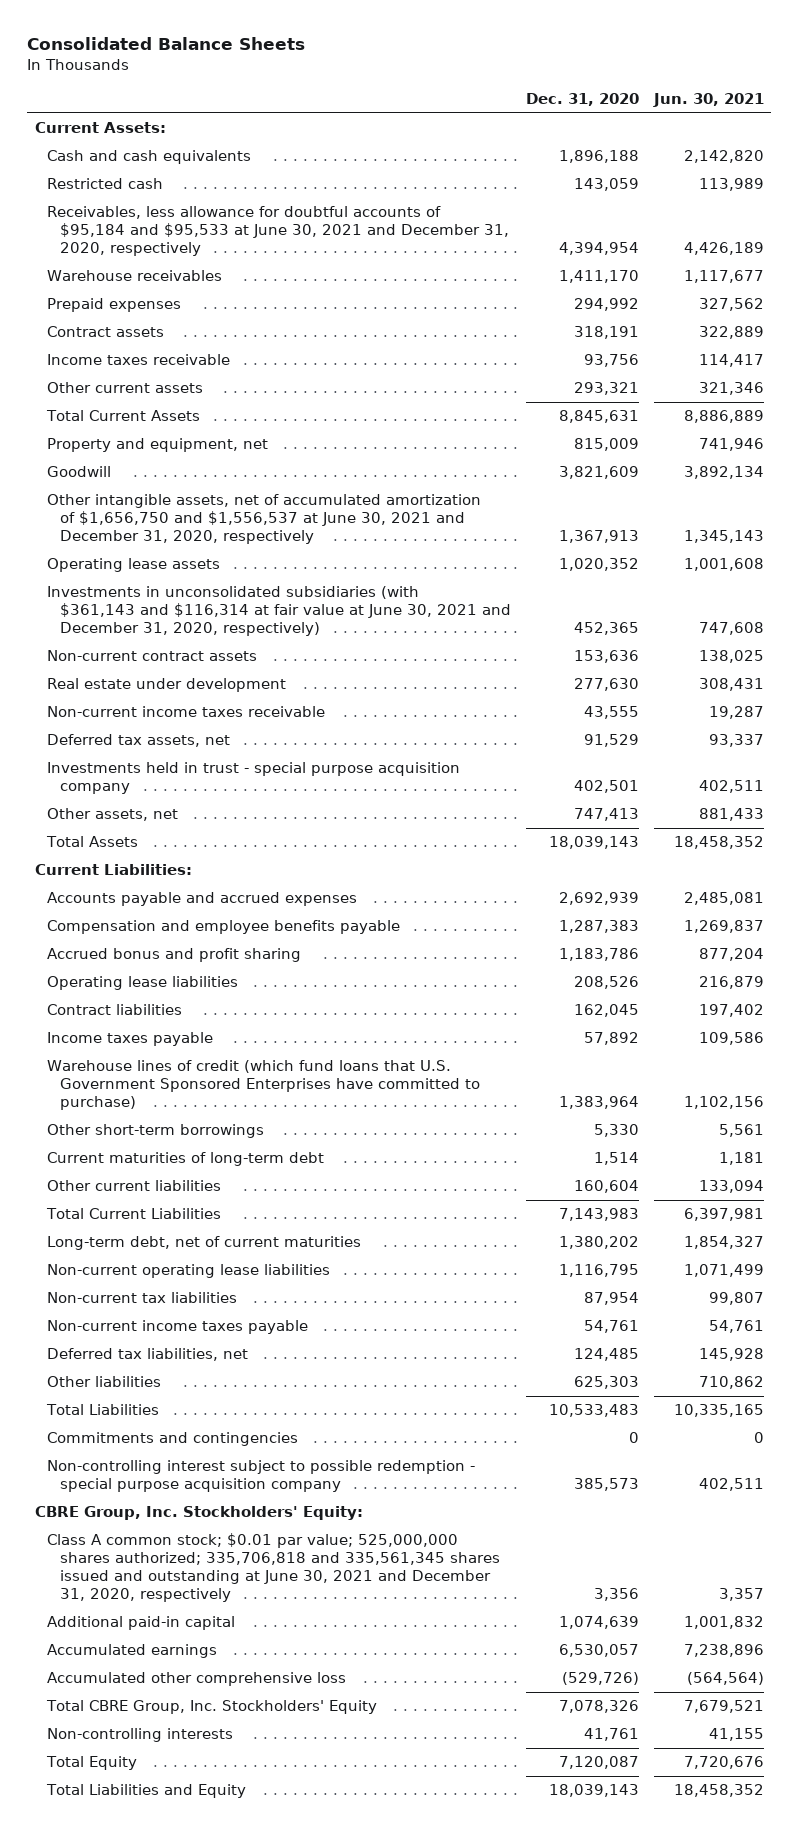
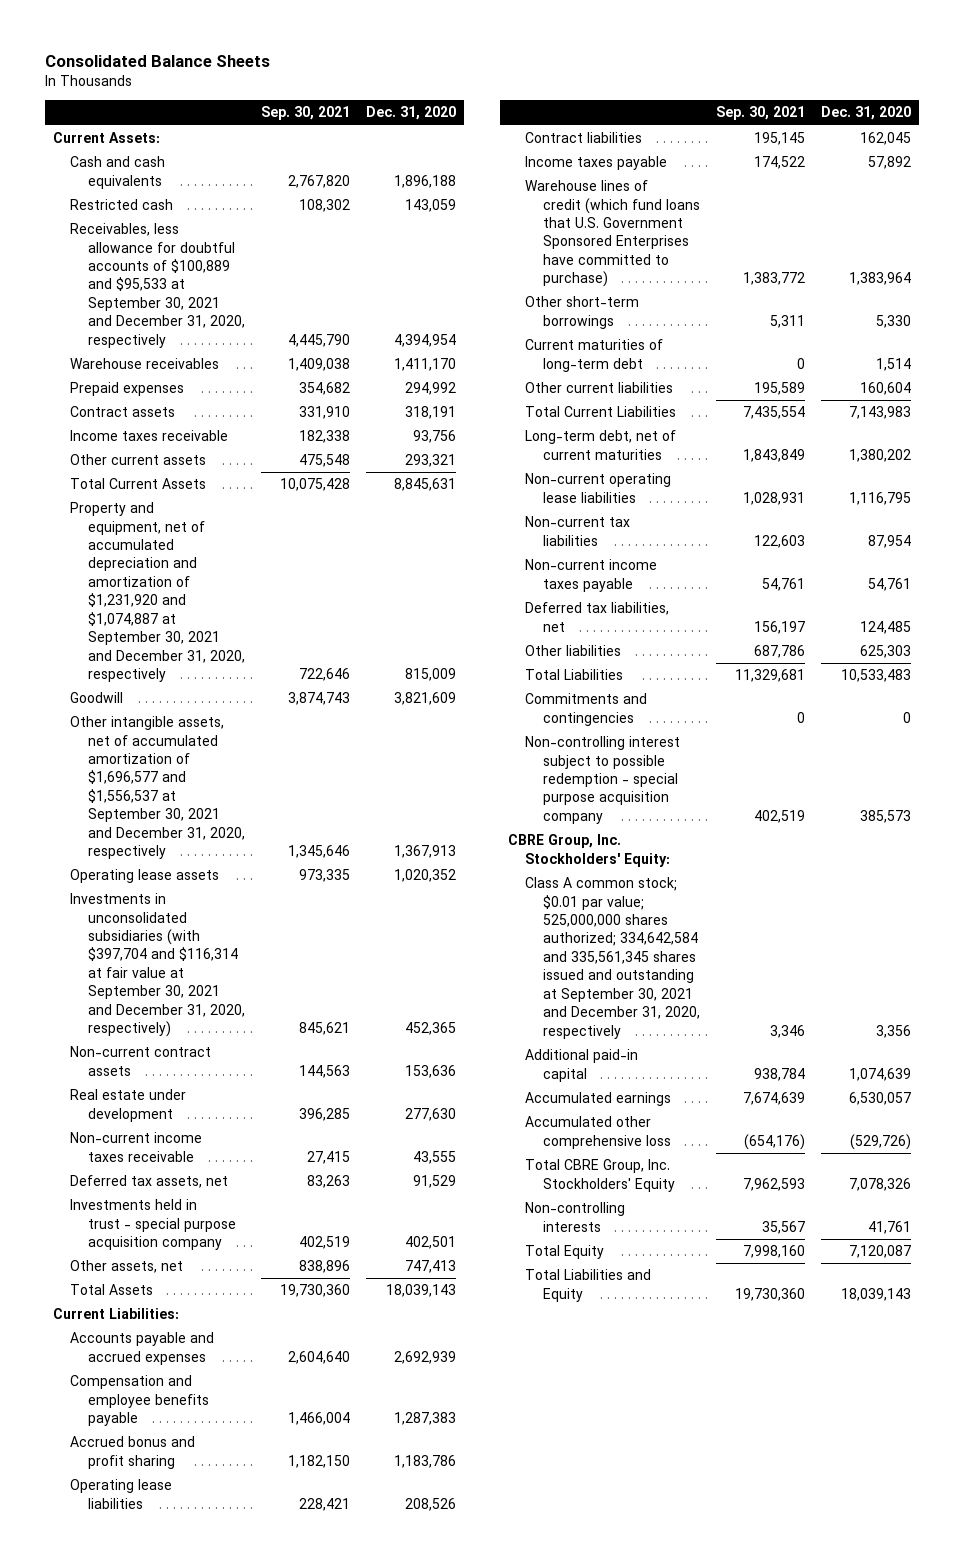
[652,93,764,108] Jun. 30, 2021 -> none
none -> [260,106,350,121] Sep. 30, 2021
[47,206,510,257] Receivables, less allowance for doubtful accounts of $95,184 and $95,533 at June 30, 2021 and December 31, 2020, respectively -> [70,223,245,348] Receivables, less allowance for doubtful accounts of $100,889 and $95,533 at September 30, 2021 and December 31, 2020, respectively
[47,438,269,453] Property and equipment, net -> [70,502,245,683] Property and equipment, net of accumulated depreciation and amortization of $1,231,920 and $1,074,887 at September 30, 2021 and December 31, 2020, respectively
[47,494,482,545] Other intangible assets, net of accumulated amortization of $1,656,750 and $1,556,537 at June 30, 2021 and December 31, 2020, respectively -> [70,716,245,860] Other intangible assets, net of accumulated amortization of $1,696,577 and $1,556,537 at September 30, 2021 and December 31, 2020, respectively
[47,586,512,637] Investments in unconsolidated subsidiaries (with $361,143 and $116,314 at fair value at June 30, 2021 and December 31, 2020, respectively) -> [70,893,245,1038] Investments in unconsolidated subsidiaries (with $397,704 and $116,314 at fair value at September 30, 2021 and December 31, 2020, respectively)
[47,1533,501,1603] Class A common stock; $0.01 par value; 525,000,000 shares authorized; 335,706,818 and 335,561,345 shares issued and outstanding at June 30, 2021 and December 31, 2020, respectively -> [525,877,700,1039] Class A common stock; $0.01 par value; 525,000,000 shares authorized; 334,642,584 and 335,561,345 shares issued and outstanding at September 30, 2021 and December 31, 2020, respectively

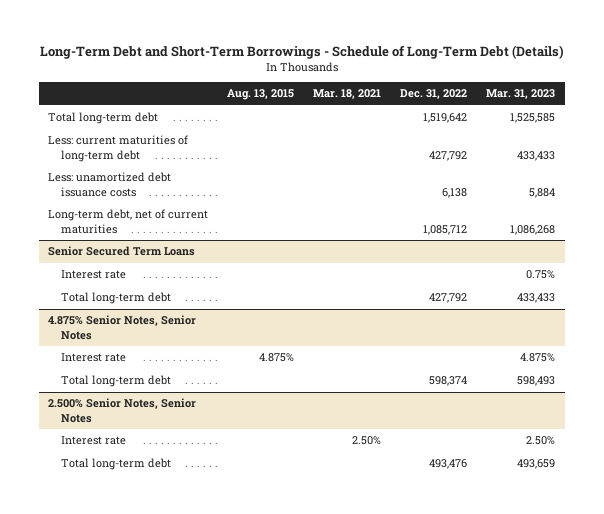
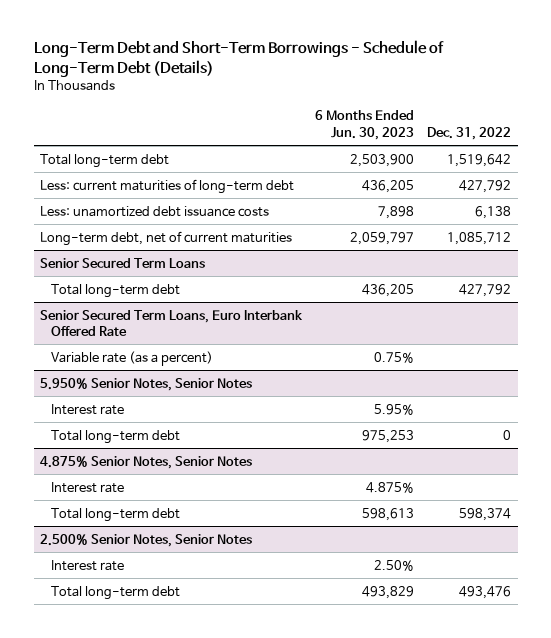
[227,89,295,101] Aug. 13, 2015 -> none
[313,89,382,100] Mar. 18, 2021 -> none
[486,89,556,100] Mar. 31, 2023 -> none
none -> [315,110,415,140] 6 Months Ended Jun. 30, 2023
[60,270,126,280] Interest rate -> none
none -> [40,309,304,336] Senior Secured Term Loans, Euro Interbank Offered Rate
none -> [50,350,213,366] Variable rate (as a percent)
none -> [40,377,253,391] 5.950% Senior Notes, Senior Notes
none -> [50,403,124,415] Interest rate
none -> [50,429,180,444] Total long-term debt

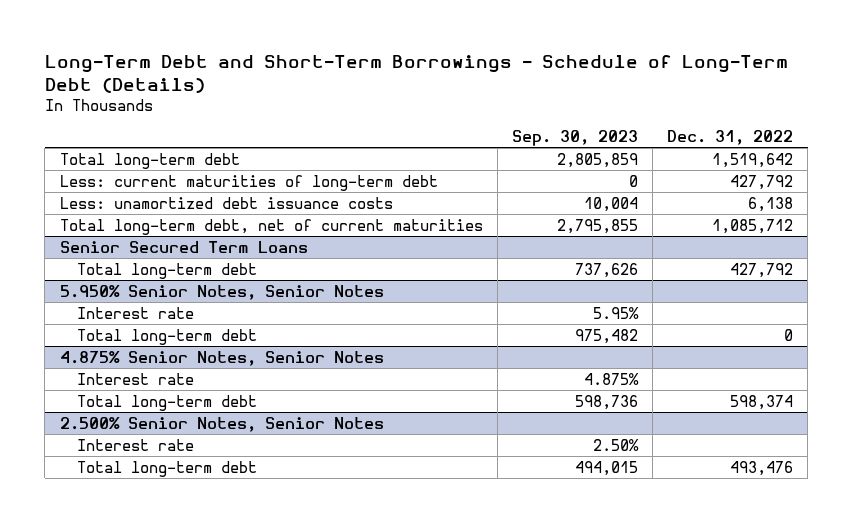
[315,110,415,140] 6 Months Ended Jun. 30, 2023 -> none
none -> [511,130,638,147] Sep. 30, 2023
[40,230,293,246] Long-term debt, net of current maturities -> [59,218,483,235] Total long-term debt, net of current maturities
[40,309,304,336] Senior Secured Term Loans, Euro Interbank Offered Rate -> none
[50,350,213,366] Variable rate (as a percent) -> none

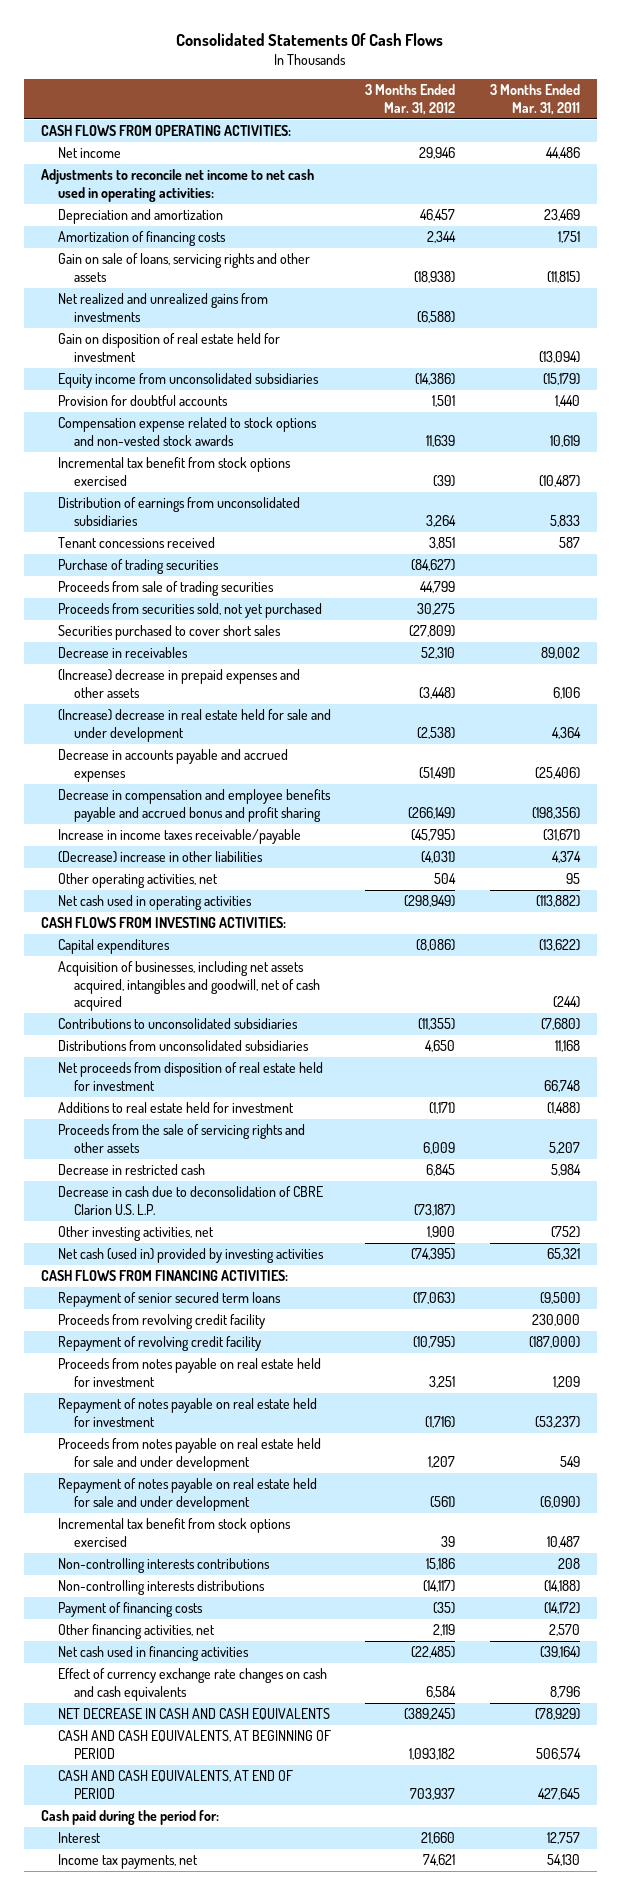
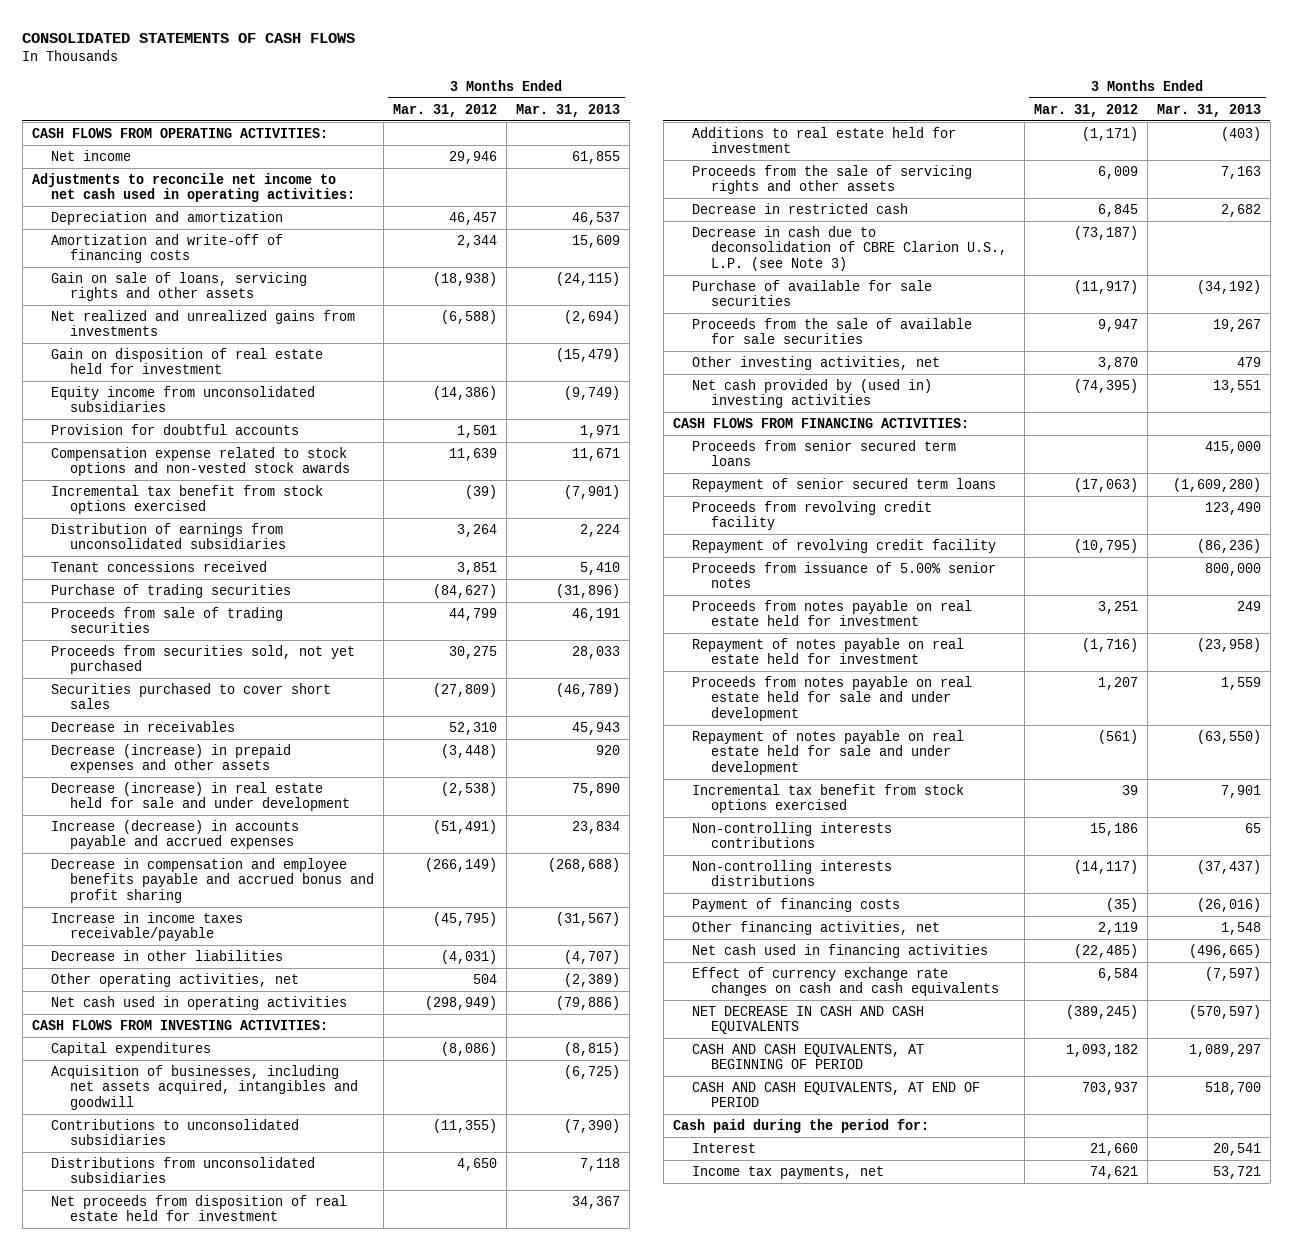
[176,32,444,46] Consolidated Statements Of Cash Flows -> [22,33,356,44] CONSOLIDATED STATEMENTS OF CASH FLOWS
[490,84,581,115] 3 Months Ended Mar. 31, 2011 -> none
none -> [516,103,621,117] Mar. 31, 2013
[57,231,226,247] Amortization of financing costs -> [50,233,283,264] Amortization and write-off of financing costs
[57,669,300,698] (Increase) decrease in prepaid expenses and other assets -> [50,743,291,774] Decrease (increase) in prepaid expenses and other assets
[57,709,331,742] (Increase) decrease in real estate held for sale and under development -> [50,781,350,812] Decrease (increase) in real estate held for sale and under development
[57,749,288,782] Decrease in accounts payable and accrued expenses -> [50,819,299,850] Increase (decrease) in accounts payable and accrued expenses
[57,851,263,864] (Decrease) increase in other liabilities -> [50,949,283,961] Decrease in other liabilities
[57,961,321,1012] Acquisition of businesses, including net assets acquired, intangibles and goodwill, net of cash acquired -> [50,1064,358,1111] Acquisition of businesses, including net assets acquired, intangibles and goodwill
[57,1186,323,1215] Decrease in cash due to deconsolidation of CBRE Clarion U.S. L.P. -> [691,225,1007,272] Decrease in cash due to deconsolidation of CBRE Clarion U.S., L.P. (see Note 3)
none -> [691,279,932,307] Purchase of available for sale securities
none -> [691,317,972,345] Proceeds from the sale of available for sale securities
[427,1226,456,1239] 1,900 -> [1097,356,1138,370] 3,870
[57,1248,324,1264] Net cash (used in) provided by investing activities -> [691,378,932,409] Net cash provided by (used in) investing activities
none -> [691,439,956,467] Proceeds from senior secured term loans
none -> [691,561,996,589] Proceeds from issuance of 5.00% senior notes

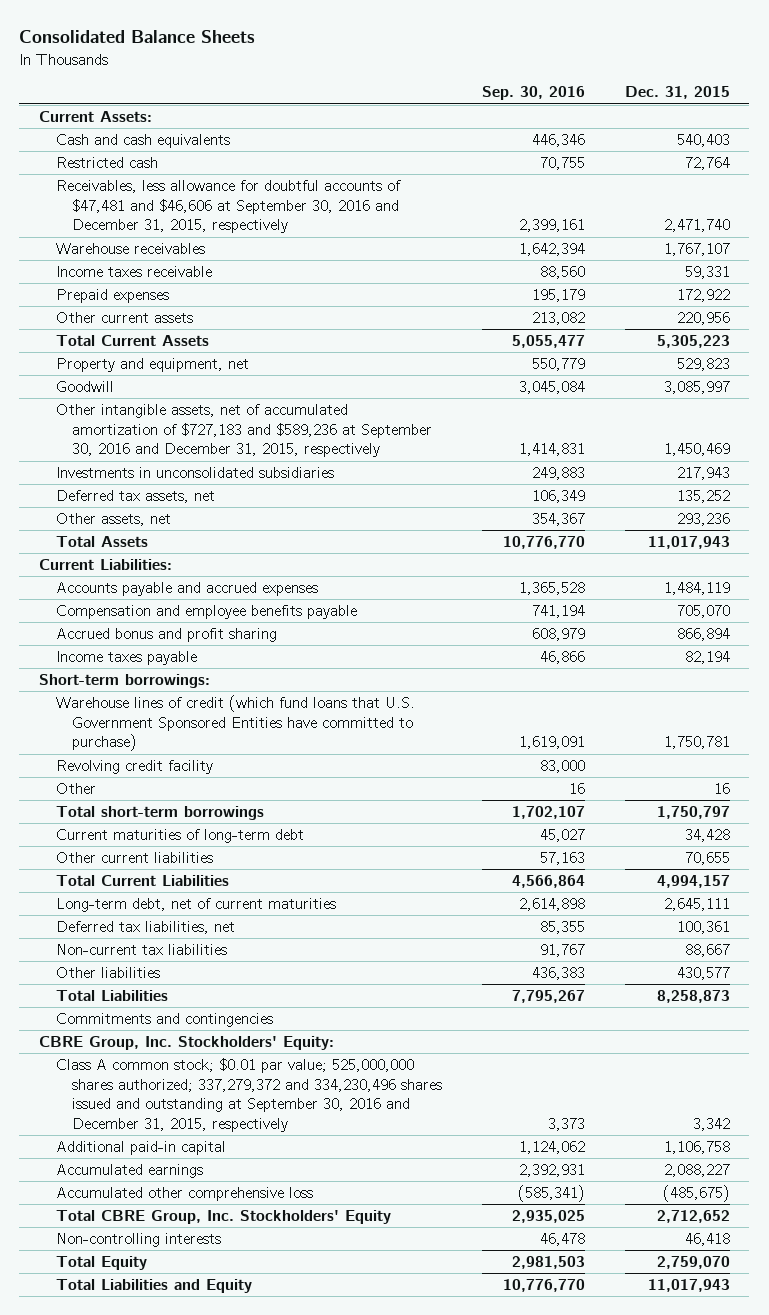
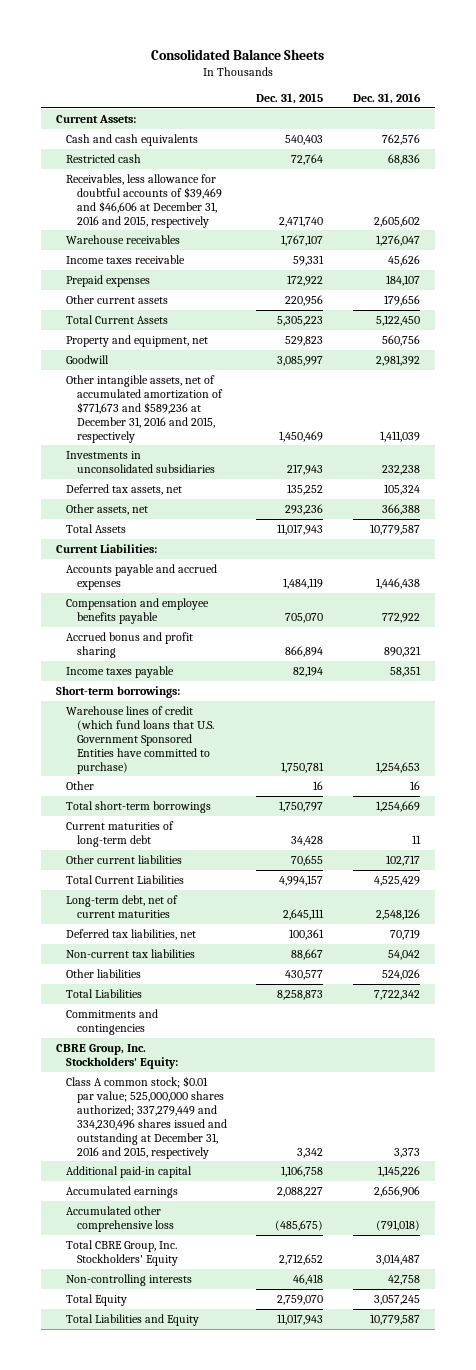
[481,86,585,101] Sep. 30, 2016 -> none
none -> [352,93,421,105] Dec. 31, 2016
[55,180,401,234] Receivables, less allowance for doubtful accounts of $47,481 and $46,606 at September 30, 2016 and December 31, 2015, respectively -> [66,173,222,228] Receivables, less allowance for doubtful accounts of $39,469 and $46,606 at December 31, 2016 and 2015, respectively
[55,404,433,458] Other intangible assets, net of accumulated amortization of $727,183 and $589,236 at September 30, 2016 and December 31, 2015, respectively -> [66,374,223,443] Other intangible assets, net of accumulated amortization of $771,673 and $589,236 at December 31, 2016 and 2015, respectively
[55,760,213,775] Revolving credit facility -> none
[55,1058,443,1132] Class A common stock; $0.01 par value; 525,000,000 shares authorized; 337,279,372 and 334,230,496 shares issued and outstanding at September 30, 2016 and December 31, 2015, respectively -> [66,1075,227,1159] Class A common stock; $0.01 par value; 525,000,000 shares authorized; 337,279,449 and 334,230,496 shares issued and outstanding at December 31, 2016 and 2015, respectively

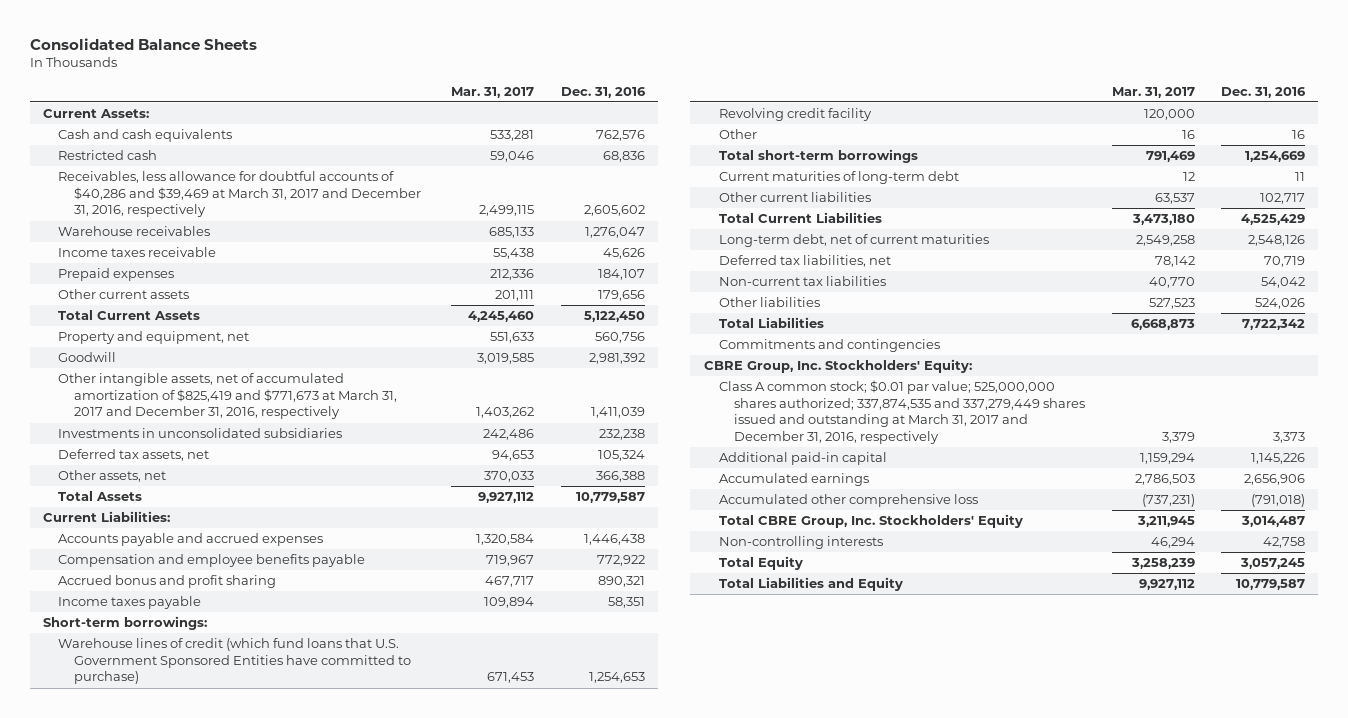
[256,93,324,105] Dec. 31, 2015 -> none
none -> [451,86,535,98] Mar. 31, 2017
[66,173,222,228] Receivables, less allowance for doubtful accounts of $39,469 and $46,606 at December 31, 2016 and 2015, respectively -> [58,171,421,218] Receivables, less allowance for doubtful accounts of $40,286 and $39,469 at March 31, 2017 and December 31, 2016, respectively
[66,374,223,443] Other intangible assets, net of accumulated amortization of $771,673 and $589,236 at December 31, 2016 and 2015, respectively -> [58,373,397,420] Other intangible assets, net of accumulated amortization of $825,419 and $771,673 at March 31, 2017 and December 31, 2016, respectively
none -> [718,108,872,122] Revolving credit facility
[66,1075,227,1159] Class A common stock; $0.01 par value; 525,000,000 shares authorized; 337,279,449 and 334,230,496 shares issued and outstanding at December 31, 2016 and 2015, respectively -> [718,380,1086,444] Class A common stock; $0.01 par value; 525,000,000 shares authorized; 337,874,535 and 337,279,449 shares issued and outstanding at March 31, 2017 and December 31, 2016, respectively

